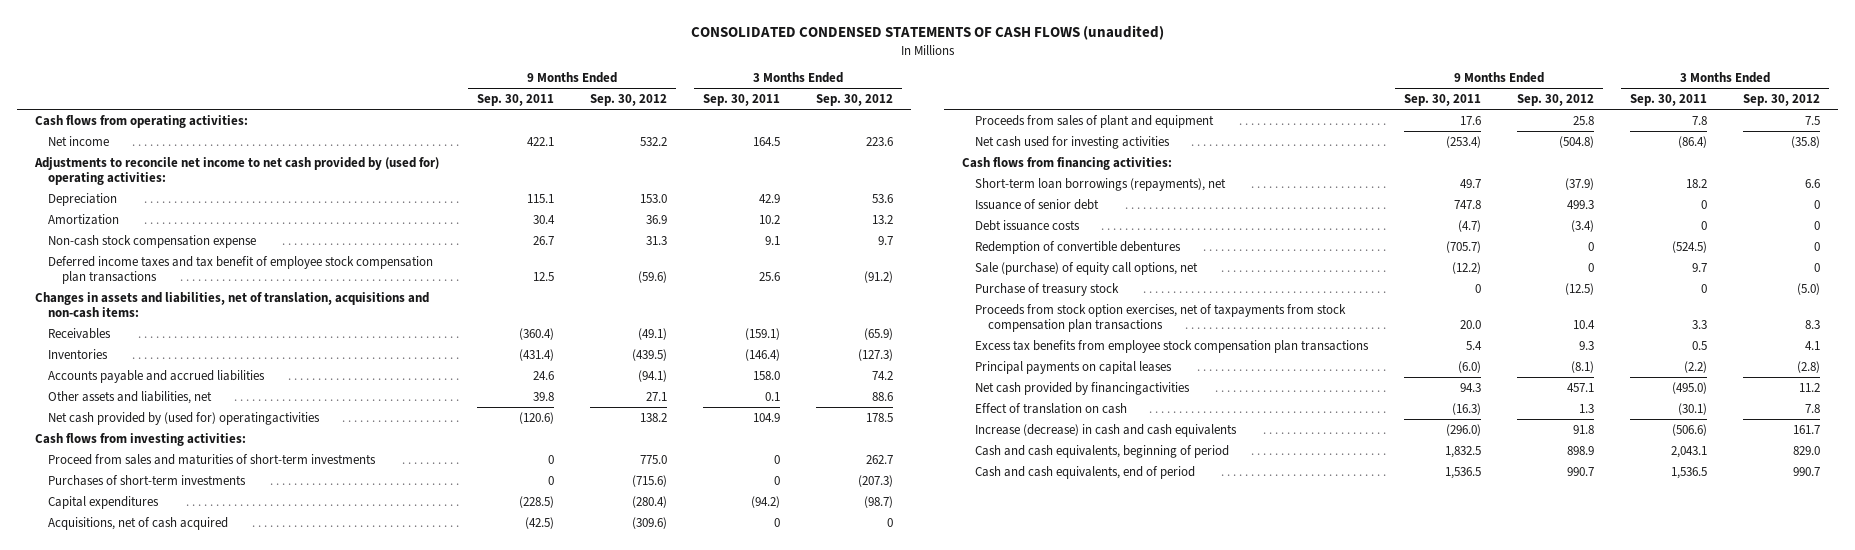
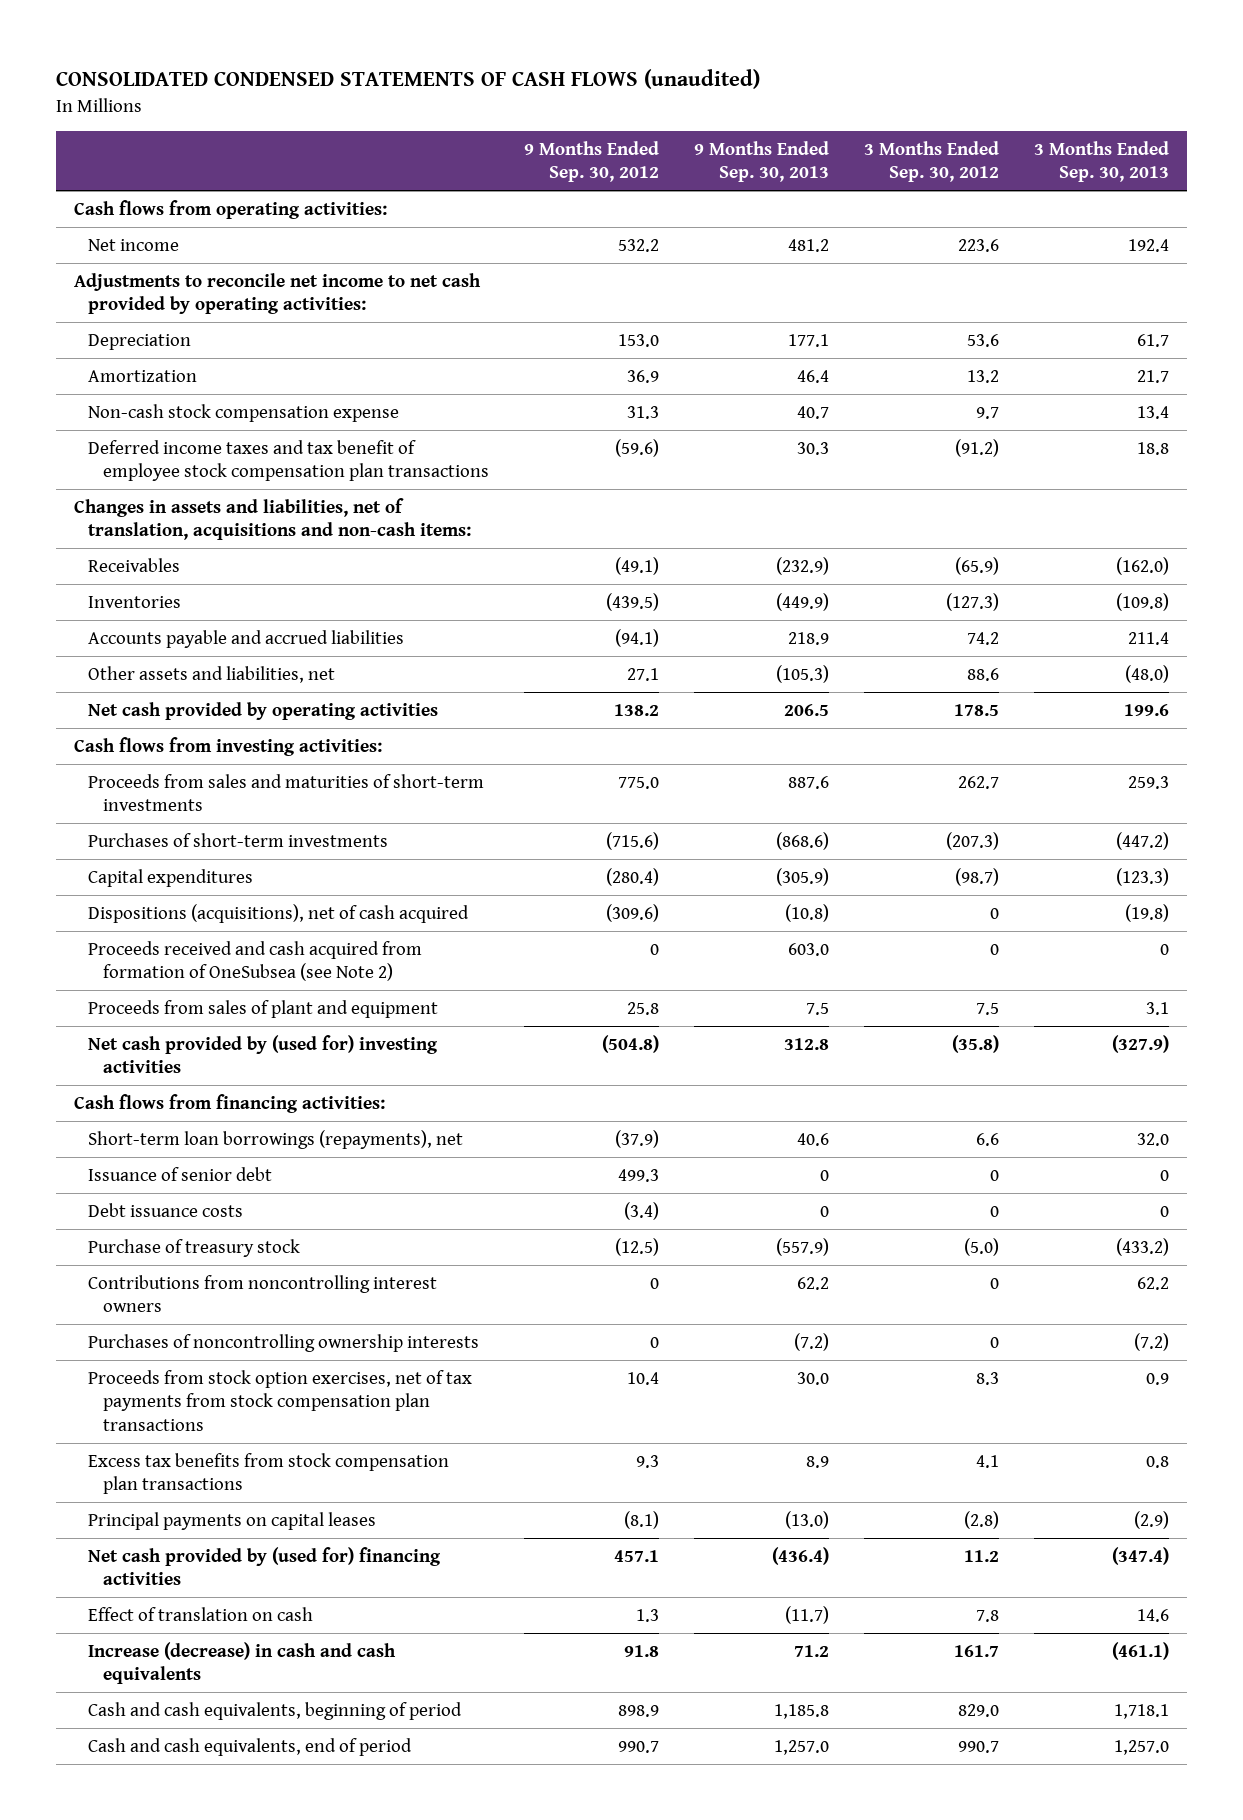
[477,94,555,107] Sep. 30, 2011 -> none
[703,94,781,107] Sep. 30, 2011 -> none
none -> [694,140,830,183] 9 Months Ended Sep. 30, 2013
none -> [1034,140,1170,183] 3 Months Ended Sep. 30, 2013
[34,156,440,186] Adjustments to reconcile net income to net cash provided by (used for) operating activities: -> [73,272,481,315] Adjustments to reconcile net income to net cash provided by operating activities:
[48,411,321,425] Net cash provided by (used for) operatingactivities -> [88,701,439,720] Net cash provided by operating activities
[48,453,377,465] Proceed from sales and maturities of short-term investments -> [88,773,485,812] Proceeds from sales and maturities of short-term investments
[48,516,229,530] Acquisitions, net of cash acquired -> [88,903,470,923] Dispositions (acquisitions), net of cash acquired
none -> [88,940,423,982] Proceeds received and cash acquired from formation of OneSubsea (see Note 2)
[974,135,1170,149] Net cash used for investing activities -> [88,1034,439,1074] Net cash provided by (used for) investing activities
[974,240,1181,254] Redemption of convertible debentures -> none
[974,261,1198,275] Sale (purchase) of equity call options, net -> none
none -> [88,1274,438,1313] Contributions from noncontrolling interest owners
none -> [88,1333,480,1352] Purchases of noncontrolling ownership interests
[974,303,1346,333] Proceeds from stock option exercises, net of taxpayments from stock compensation plan transactions -> [88,1369,473,1431] Proceeds from stock option exercises, net of tax payments from stock compensation plan transactions
[974,339,1369,353] Excess tax benefits from employee stock compensation plan transactions -> [88,1452,450,1495] Excess tax benefits from stock compensation plan transactions
[974,381,1190,395] Net cash provided by financingactivities -> [88,1546,442,1586] Net cash provided by (used for) financing activities

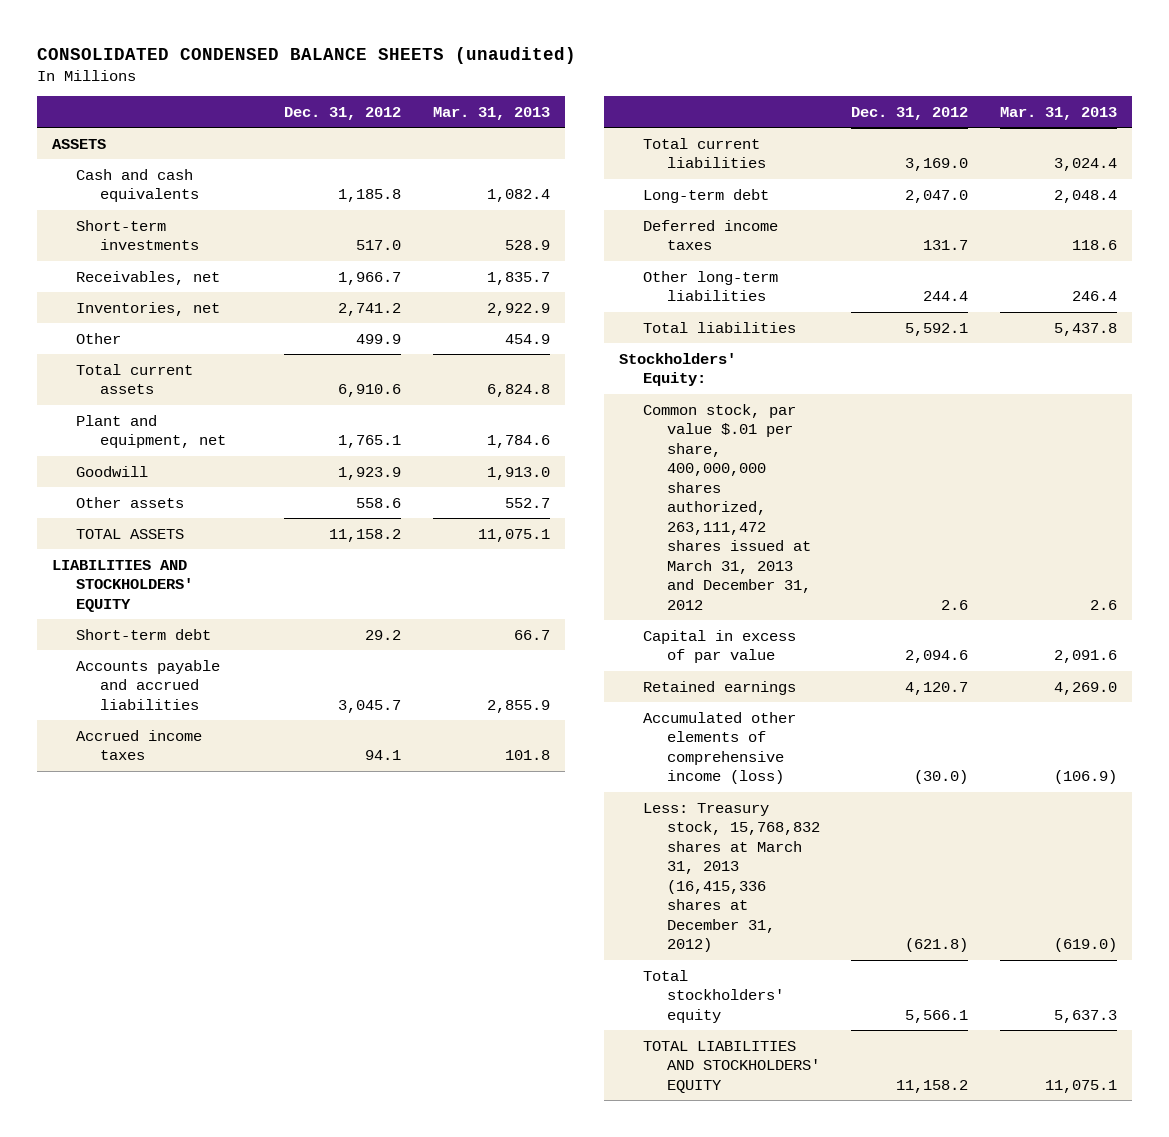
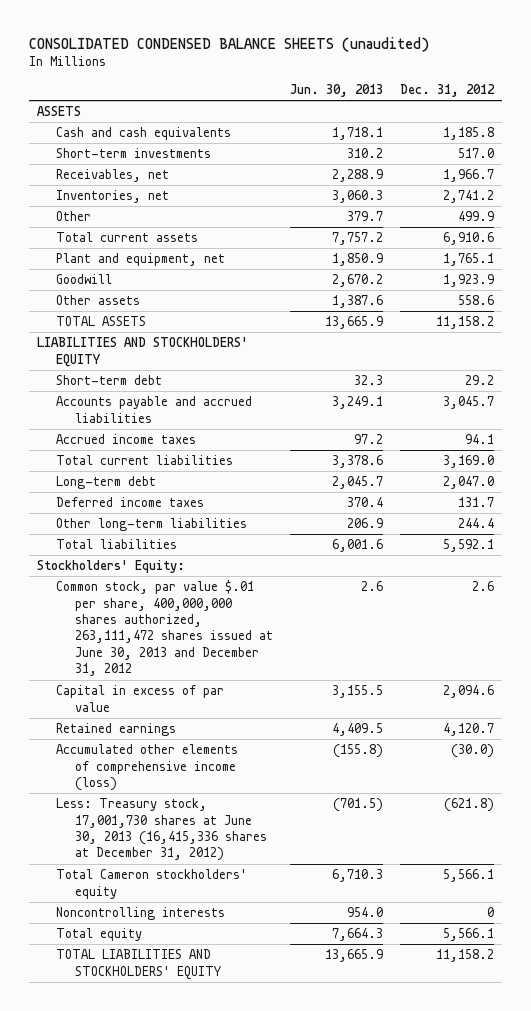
[432,106,550,120] Mar. 31, 2013 -> none
none -> [289,83,383,97] Jun. 30, 2013
[643,403,812,610] Common stock, par value $.01 per share, 400,000,000 shares authorized, 263,111,472 shares issued at March 31, 2013 and December 31, 2012 -> [56,580,273,677] Common stock, par value $.01 per share, 400,000,000 shares authorized, 263,111,472 shares issued at June 30, 2013 and December 31, 2012
[643,802,821,953] Less: Treasury stock, 15,768,832 shares at March 31, 2013 (16,415,336 shares at December 31, 2012) -> [56,798,267,862] Less: Treasury stock, 17,001,730 shares at June 30, 2013 (16,415,336 shares at December 31, 2012)
none -> [56,869,248,899] Total Cameron stockholders' equity
none -> [56,907,226,921] Noncontrolling interests
[643,969,785,1023] Total stockholders' equity -> [56,928,143,942] Total equity

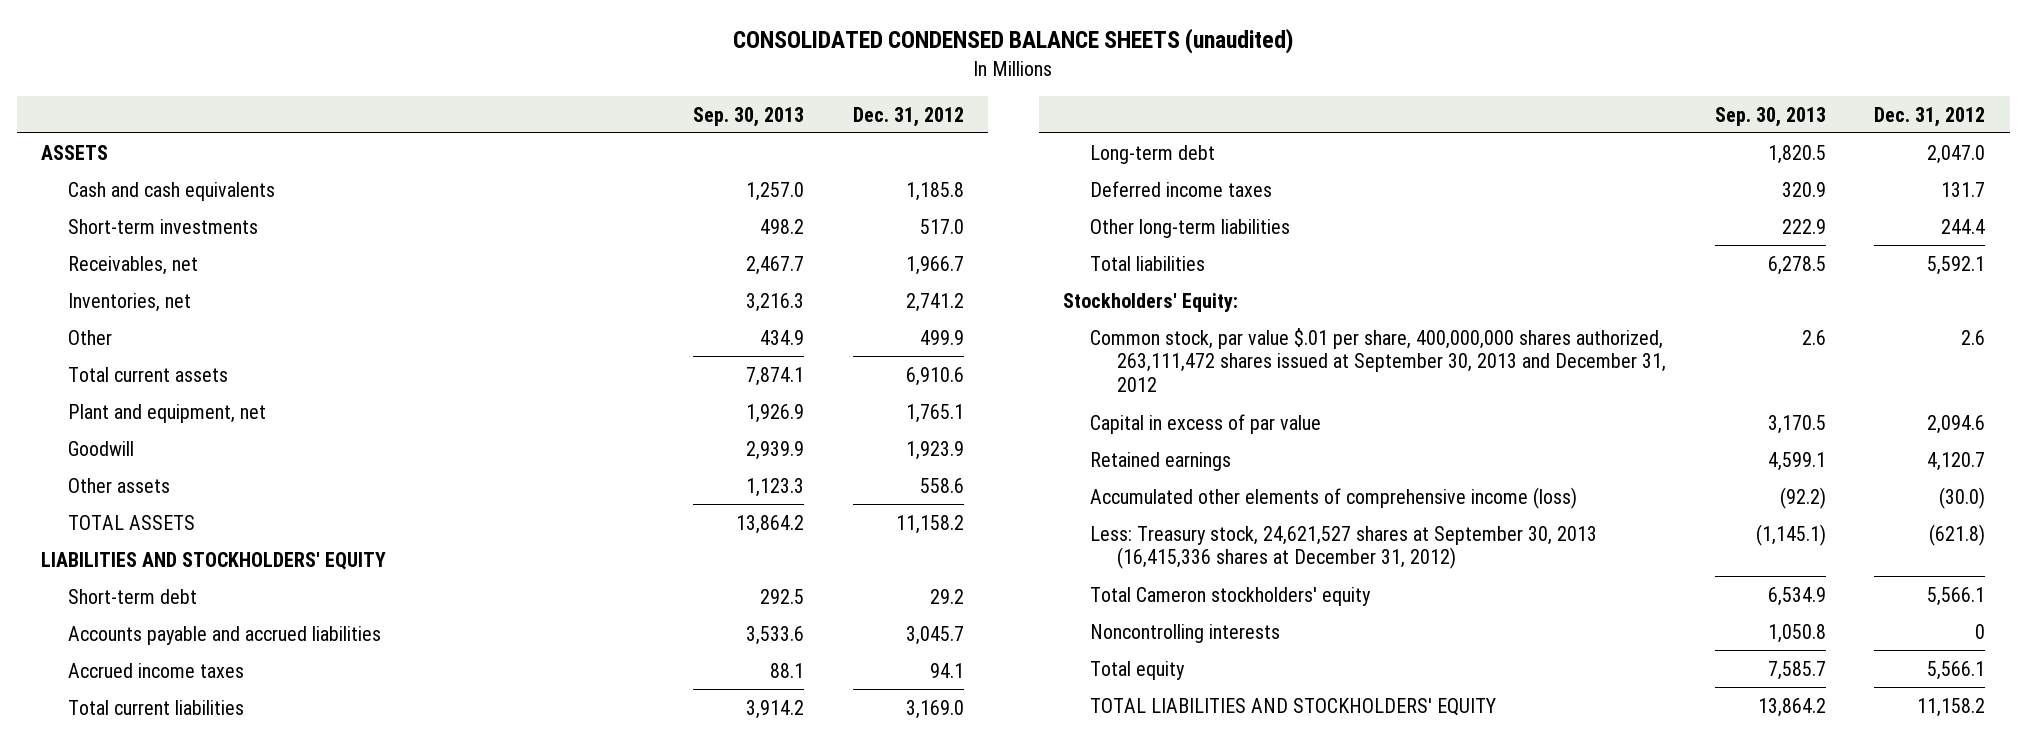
[289,83,383,97] Jun. 30, 2013 -> none
none -> [693,106,805,127] Sep. 30, 2013
[56,580,273,677] Common stock, par value $.01 per share, 400,000,000 shares authorized, 263,111,472 shares issued at June 30, 2013 and December 31, 2012 -> [1089,327,1667,393] Common stock, par value $.01 per share, 400,000,000 shares authorized, 263,111,472 shares issued at September 30, 2013 and December 31, 2012
[56,798,267,862] Less: Treasury stock, 17,001,730 shares at June 30, 2013 (16,415,336 shares at December 31, 2012) -> [1089,525,1597,570] Less: Treasury stock, 24,621,527 shares at September 30, 2013 (16,415,336 shares at December 31, 2012)

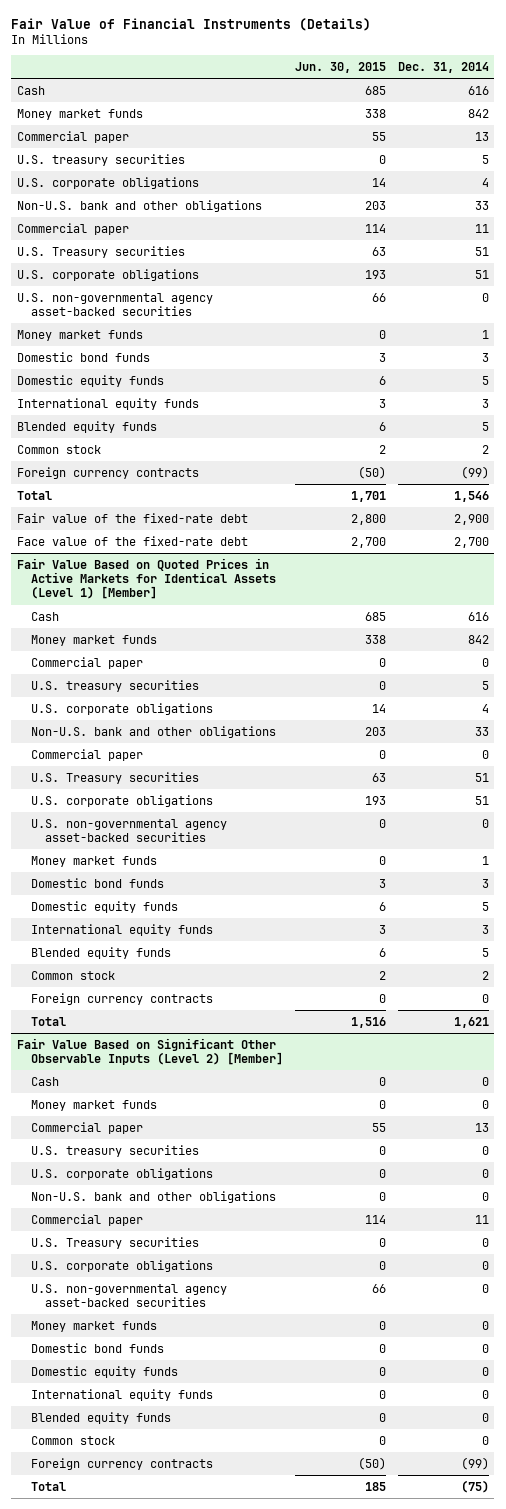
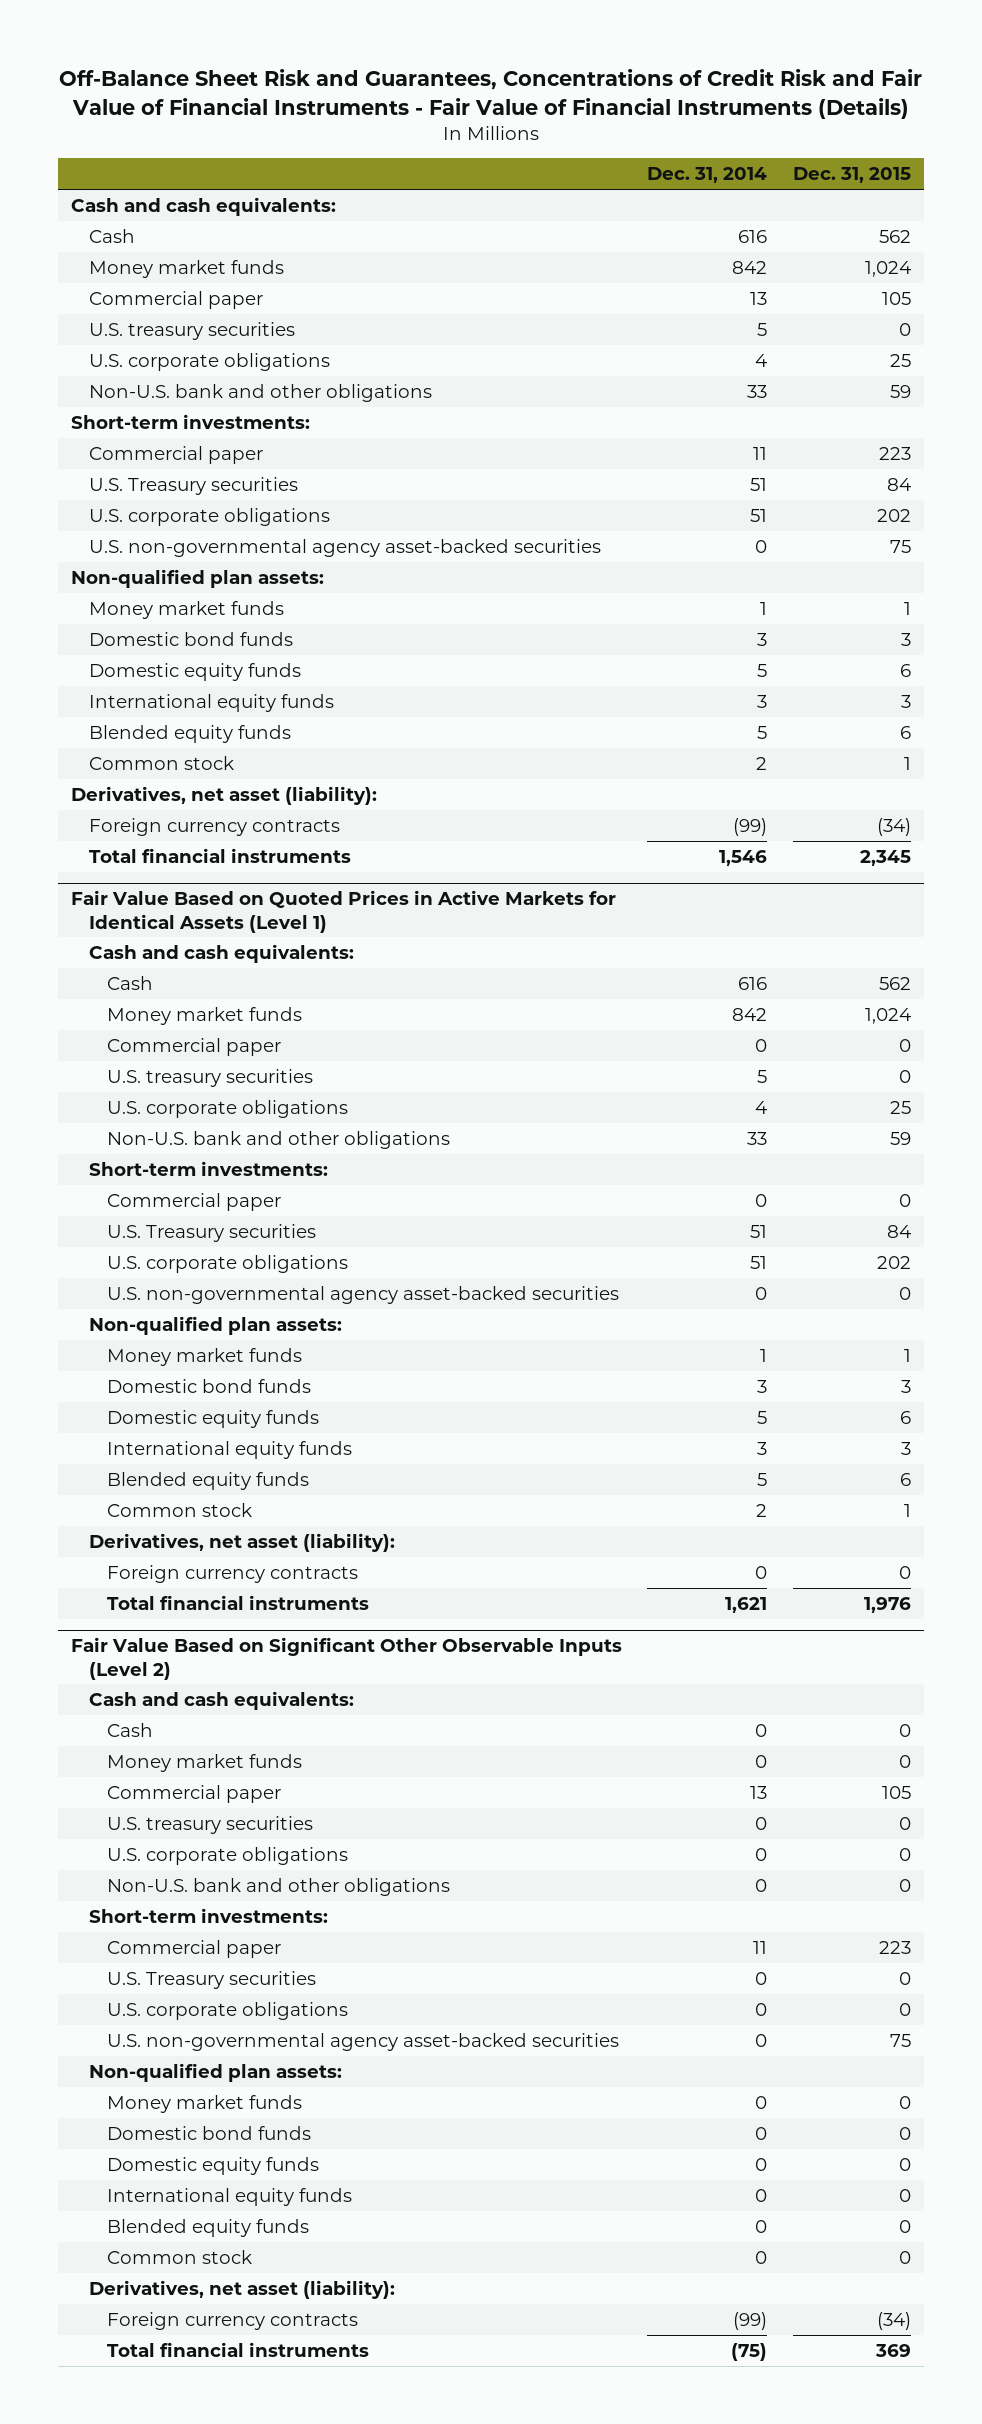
[11,17,372,31] Fair Value of Financial Instruments (Details) -> [58,69,922,120] Off-Balance Sheet Risk and Guarantees, Concentrations of Credit Risk and Fair Value of Financial Instruments - Fair Value of Financial Instruments (Details)
[294,62,386,74] Jun. 30, 2015 -> none
none -> [792,167,911,184] Dec. 31, 2015
none -> [70,196,336,216] Cash and cash equivalents:
none -> [70,413,310,429] Short-term investments:
none -> [70,568,324,588] Non-qualified plan assets:
none -> [70,785,377,805] Derivatives, net asset (liability):
[17,512,249,523] Fair value of the fixed-rate debt -> none
[17,535,249,546] Face value of the fixed-rate debt -> none
[17,490,53,500] Total -> [88,847,351,863] Total financial instruments
[17,557,277,600] Fair Value Based on Quoted Prices in Active Markets for Identical Assets (Level 1) [Member] -> [70,890,616,933] Fair Value Based on Quoted Prices in Active Markets for Identical Assets (Level 1)
none -> [88,943,354,963] Cash and cash equivalents:
none -> [88,1160,328,1176] Short-term investments:
none -> [88,1315,342,1335] Non-qualified plan assets:
none -> [88,1532,395,1552] Derivatives, net asset (liability):
[31,1016,67,1026] Total -> [106,1594,369,1610] Total financial instruments
[17,1037,284,1065] Fair Value Based on Significant Other Observable Inputs (Level 2) [Member] -> [70,1637,622,1680] Fair Value Based on Significant Other Observable Inputs (Level 2)
none -> [88,1690,354,1710] Cash and cash equivalents:
none -> [88,1907,328,1923] Short-term investments:
none -> [88,2062,342,2082] Non-qualified plan assets:
none -> [88,2279,395,2299] Derivatives, net asset (liability):
[31,1481,67,1491] Total -> [106,2341,369,2357] Total financial instruments

